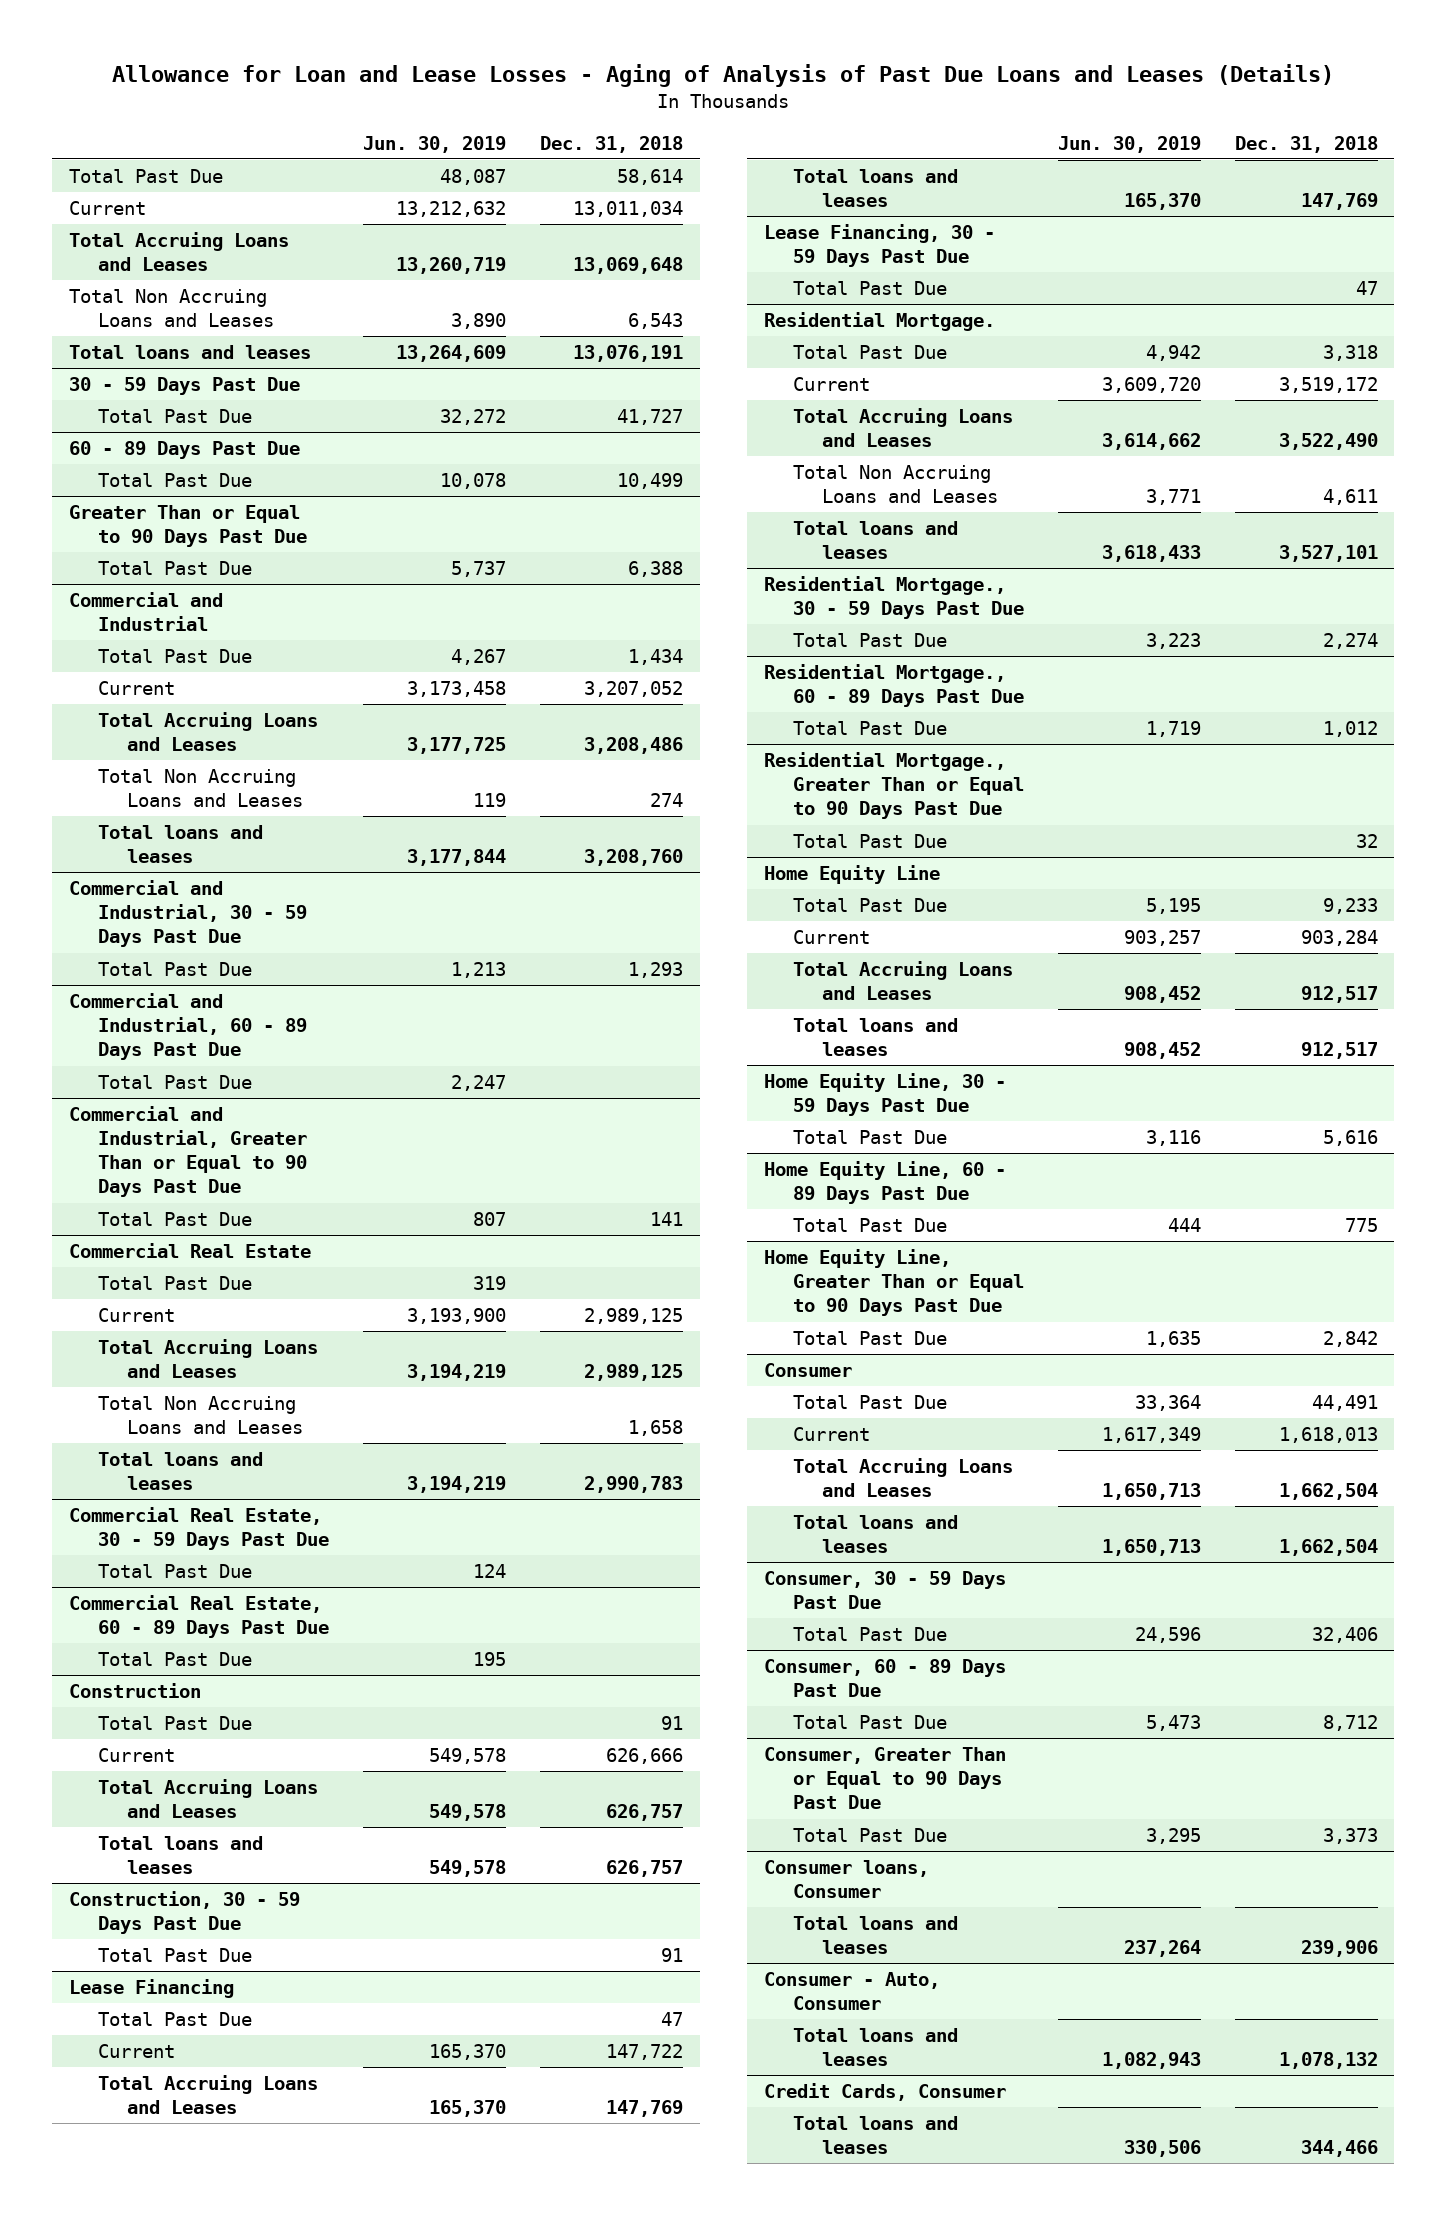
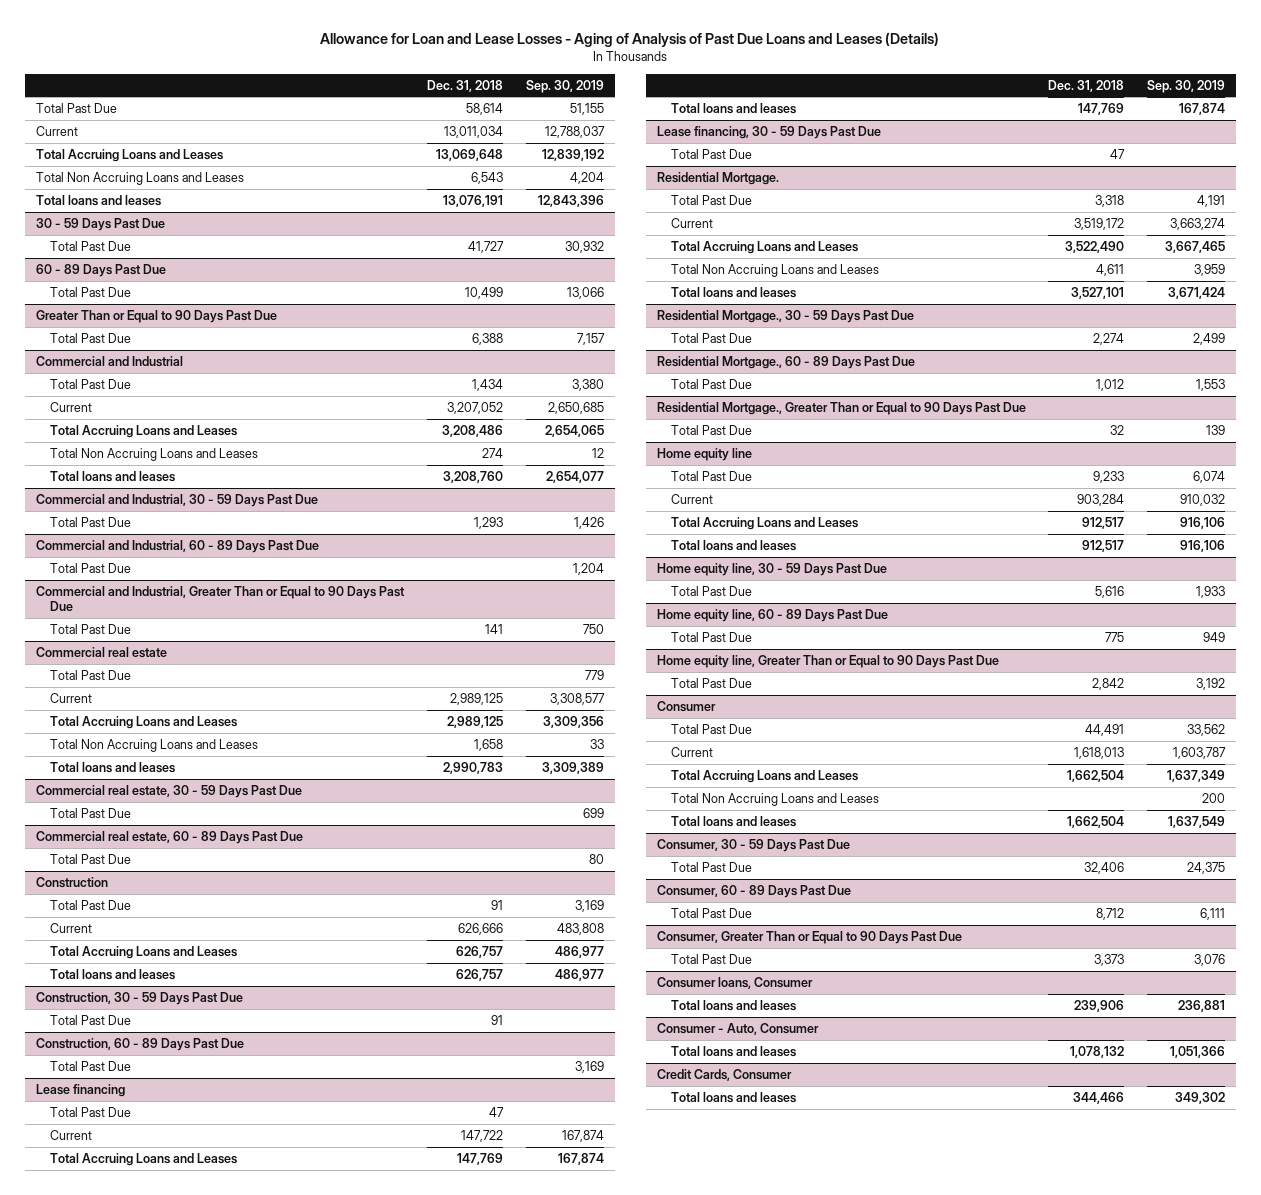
[362,135,506,153] Jun. 30, 2019 -> none
none -> [525,79,604,93] Sep. 30, 2019
[69,1243,312,1259] Commercial Real Estate -> [35,646,167,658] Commercial real estate
[69,1507,330,1551] Commercial Real Estate, 30 - 59 Days Past Due -> [35,784,302,798] Commercial real estate, 30 - 59 Days Past Due
[69,1595,330,1639] Commercial Real Estate, 60 - 89 Days Past Due -> [35,830,303,844] Commercial real estate, 60 - 89 Days Past Due
none -> [35,1037,244,1051] Construction, 60 - 89 Days Past Due
none -> [50,1060,132,1071] Total Past Due
[69,1979,235,1999] Lease Financing -> [35,1083,125,1097] Lease financing
[764,224,996,268] Lease Financing, 30 - 59 Days Past Due -> [657,125,882,139] Lease financing, 30 - 59 Days Past Due
[764,865,941,885] Home Equity Line -> [657,447,753,461] Home equity line
[764,1073,1007,1117] Home Equity Line, 30 - 59 Days Past Due -> [657,562,888,576] Home equity line, 30 - 59 Days Past Due
[764,1161,1007,1205] Home Equity Line, 60 - 89 Days Past Due -> [657,608,889,622] Home equity line, 60 - 89 Days Past Due
[764,1249,1025,1317] Home Equity Line, Greater Than or Equal to 90 Days Past Due -> [657,654,1000,668] Home equity line, Greater Than or Equal to 90 Days Past Due
none -> [671,792,880,806] Total Non Accruing Loans and Leases

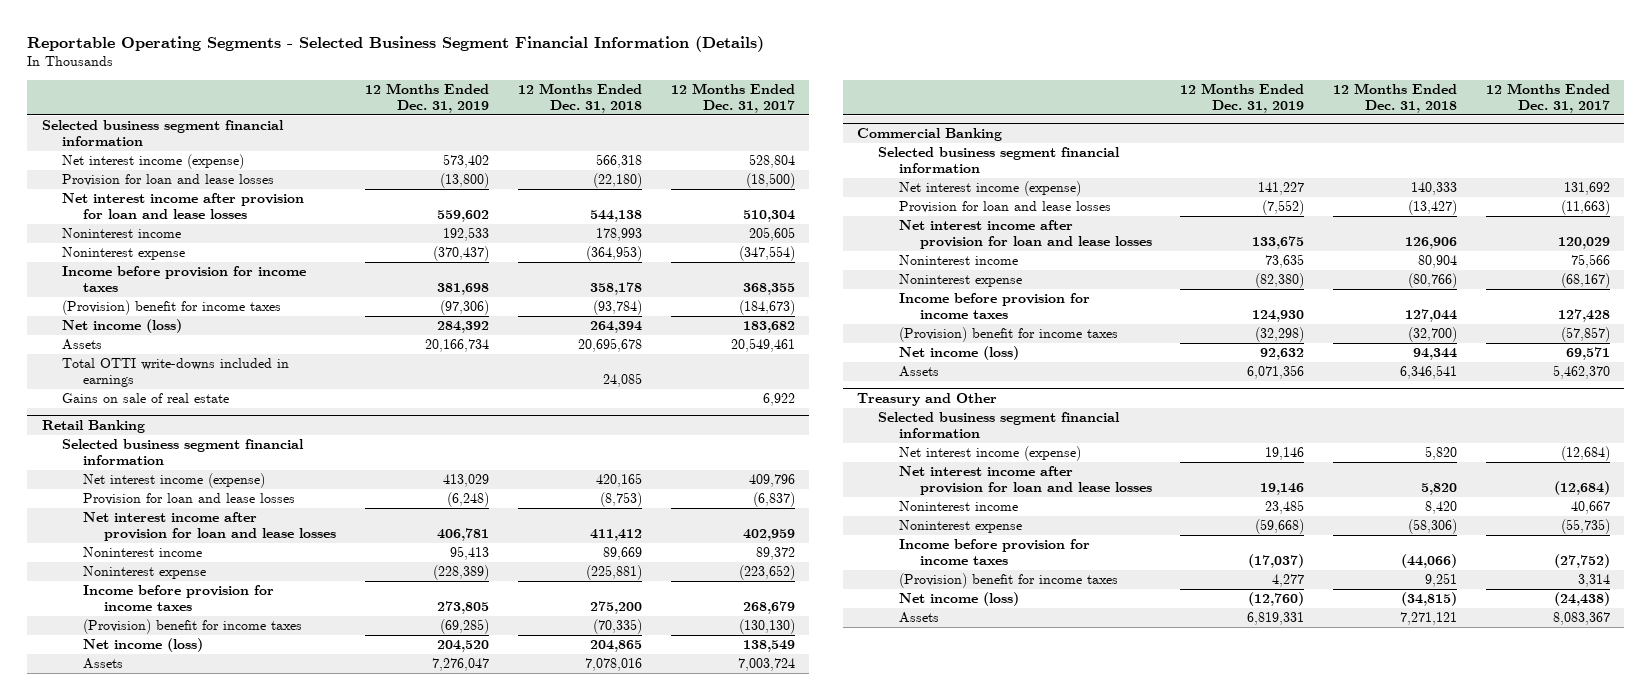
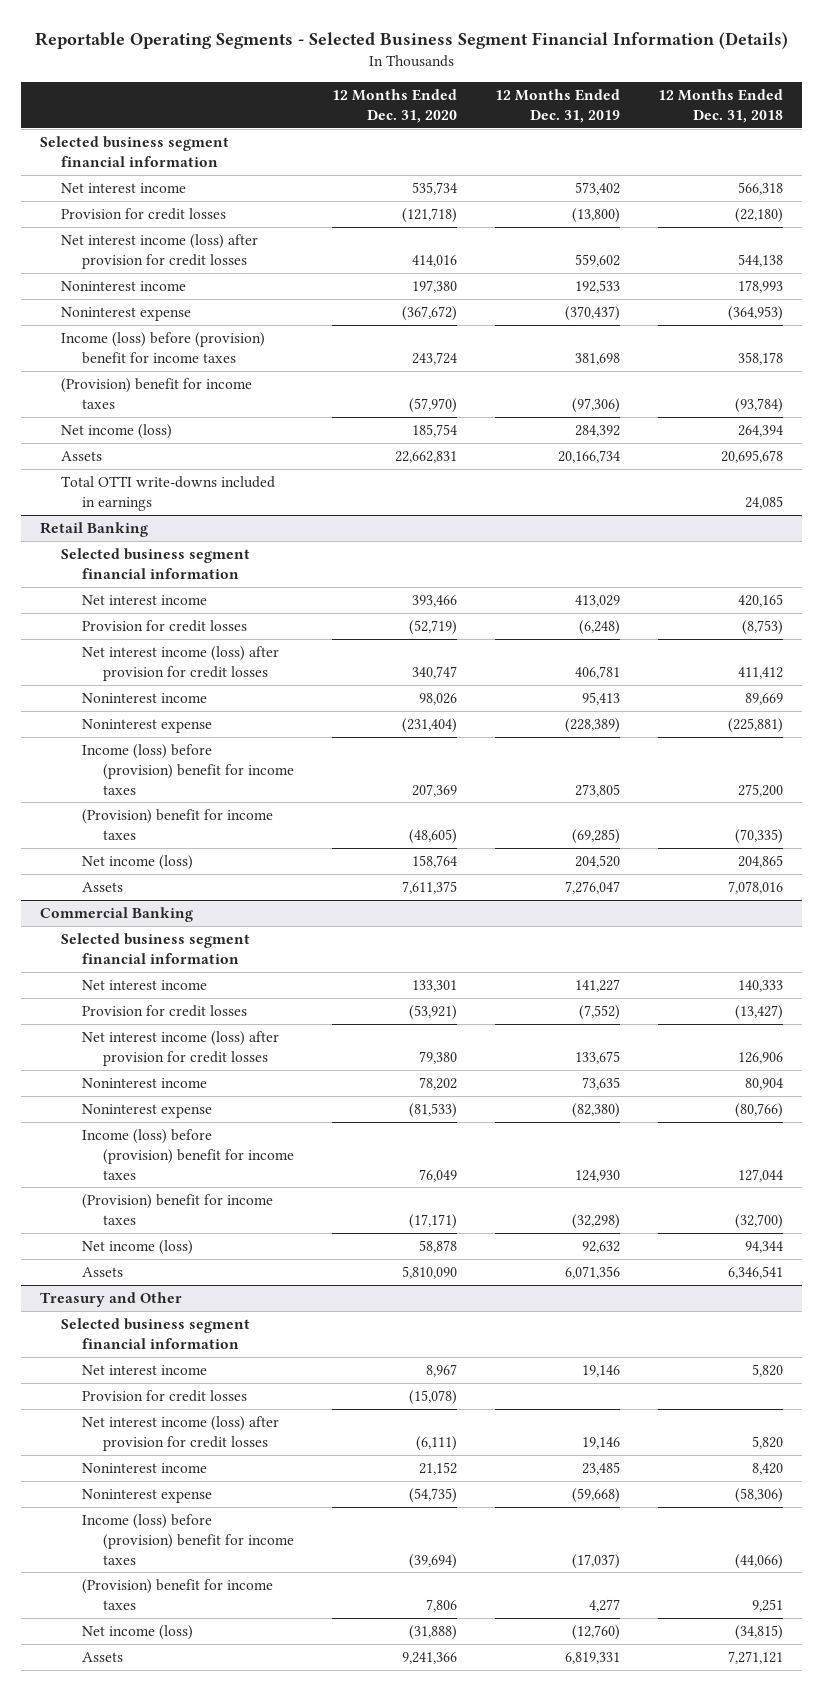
[670,83,795,113] 12 Months Ended Dec. 31, 2017 -> none
none -> [331,88,457,123] 12 Months Ended Dec. 31, 2020
[62,154,245,170] Net interest income (expense) -> [61,182,187,193] Net interest income
[62,174,275,187] Provision for loan and lease losses -> [61,207,227,220] Provision for credit losses
[62,193,305,219] Net interest income after provision for loan and lease losses -> [61,233,259,269] Net interest income (loss) after provision for credit losses
[62,266,307,292] Income before provision for income taxes -> [61,331,266,364] Income (loss) before (provision) benefit for income taxes
[62,393,230,404] Gains on sale of real estate -> none
[83,473,266,489] Net interest income (expense) -> [81,594,207,605] Net interest income
[83,493,296,506] Provision for loan and lease losses -> [81,619,247,632] Provision for credit losses
[83,512,337,541] Net interest income after provision for loan and lease losses -> [81,645,279,681] Net interest income (loss) after provision for credit losses
[83,585,275,611] Income before provision for income taxes -> [81,743,294,795] Income (loss) before (provision) benefit for income taxes
[898,181,1081,197] Net interest income (expense) -> [81,979,207,990] Net interest income
[898,201,1111,214] Provision for loan and lease losses -> [81,1004,247,1017] Provision for credit losses
[898,220,1152,249] Net interest income after provision for loan and lease losses -> [81,1030,279,1066] Net interest income (loss) after provision for credit losses
[898,293,1090,319] Income before provision for income taxes -> [81,1128,294,1180] Income (loss) before (provision) benefit for income taxes
[898,446,1081,462] Net interest income (expense) -> [81,1364,207,1375] Net interest income
none -> [81,1389,247,1402] Provision for credit losses
[898,466,1152,495] Net interest income after provision for loan and lease losses -> [81,1415,279,1451] Net interest income (loss) after provision for credit losses
[898,539,1090,565] Income before provision for income taxes -> [81,1513,294,1565] Income (loss) before (provision) benefit for income taxes

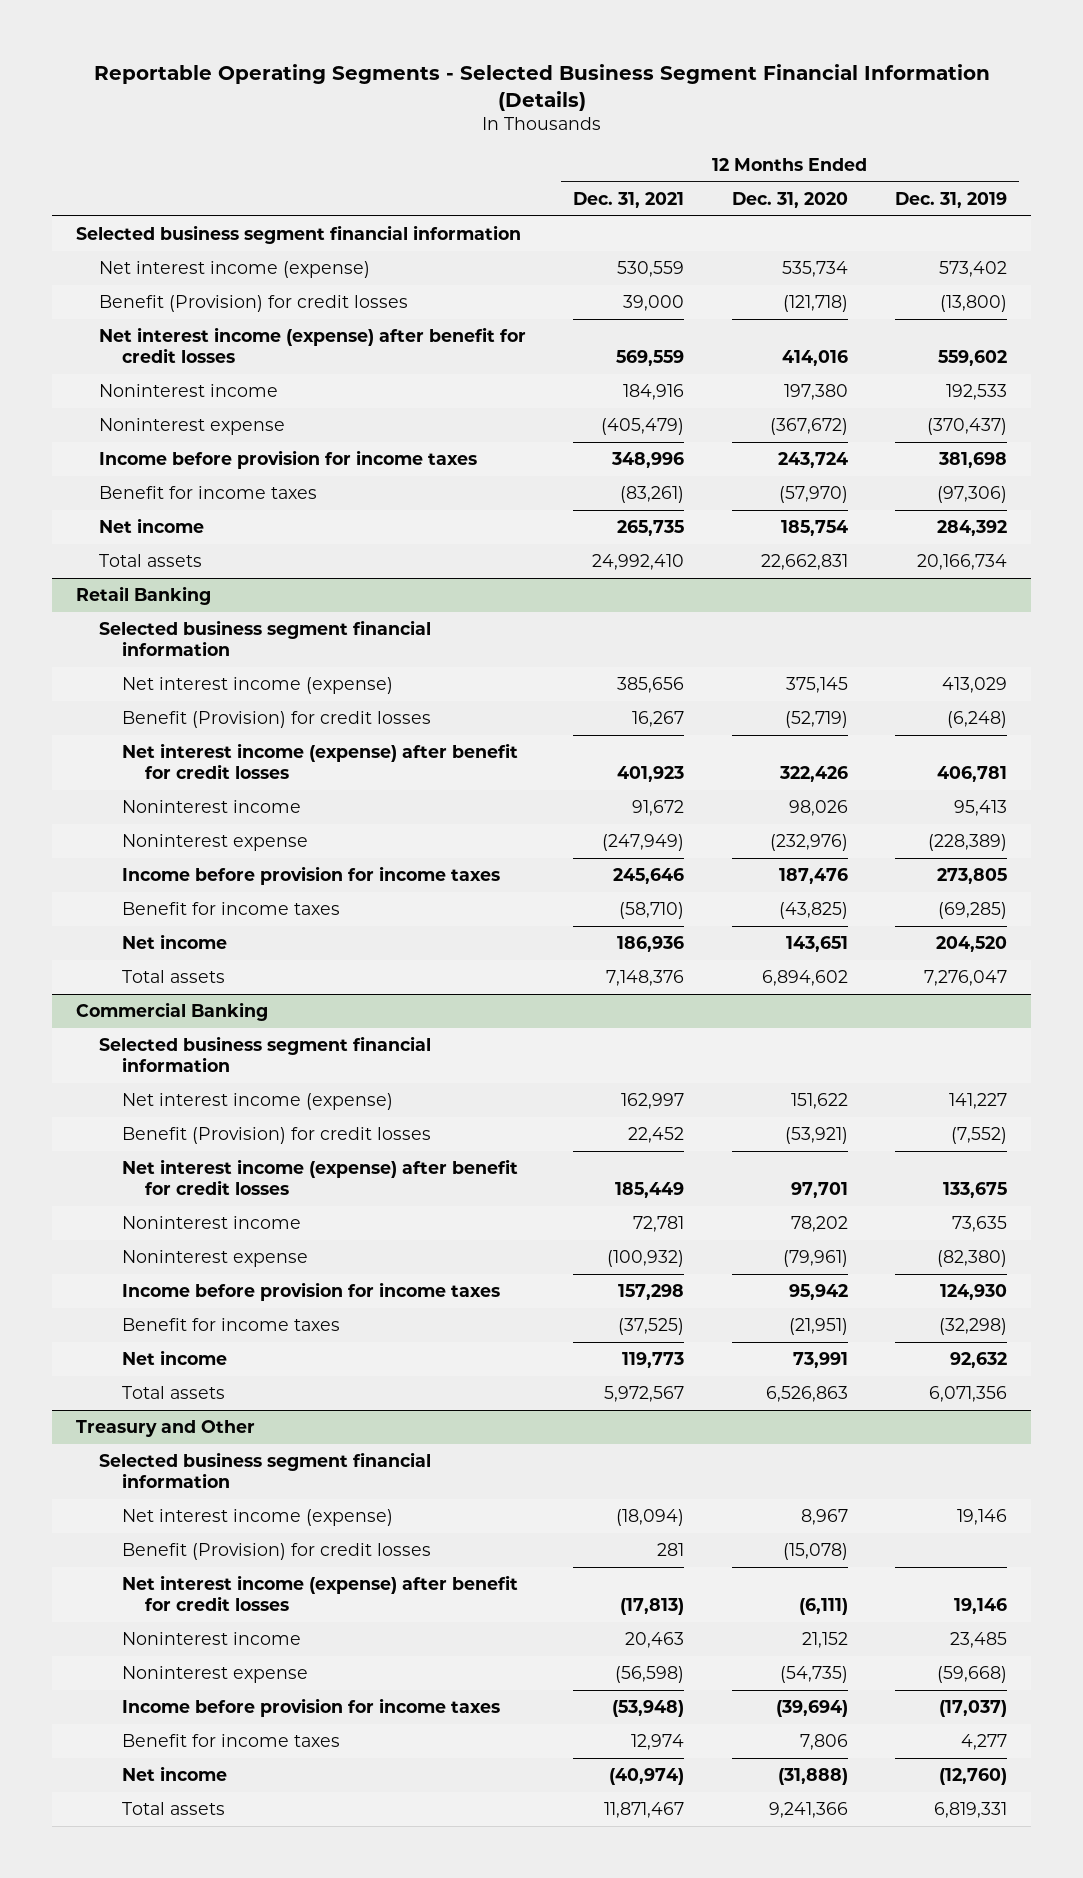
[657,88,783,123] 12 Months Ended Dec. 31, 2018 -> none
none -> [573,192,685,209] Dec. 31, 2021
[61,182,187,193] Net interest income -> [98,261,370,279] Net interest income (expense)
[61,207,227,220] Provision for credit losses -> [98,295,408,313] Benefit (Provision) for credit losses
[61,233,259,269] Net interest income (loss) after provision for credit losses -> [98,327,526,364] Net interest income (expense) after benefit for credit losses
[61,475,276,511] Total OTTI write-downs included in earnings -> none
[61,331,266,364] Income (loss) before (provision) benefit for income taxes -> [98,450,477,470] Income before provision for income taxes
[61,377,253,409] (Provision) benefit for income taxes -> [98,486,317,500] Benefit for income taxes
[61,423,173,439] Net income (loss) -> [98,518,204,534] Net income
[61,450,103,461] Assets -> [98,554,202,568] Total assets
[81,594,207,605] Net interest income -> [121,677,393,695] Net interest income (expense)
[411,594,457,607] 393,466 -> [785,677,848,694] 375,145
[81,619,247,632] Provision for credit losses -> [121,711,431,729] Benefit (Provision) for credit losses
[81,645,279,681] Net interest income (loss) after provision for credit losses -> [121,743,518,780] Net interest income (expense) after benefit for credit losses
[411,665,457,679] 340,747 -> [778,766,848,783] 322,426
[401,717,457,733] (231,404) -> [769,834,848,852] (232,976)
[81,743,294,795] Income (loss) before (provision) benefit for income taxes -> [121,866,500,886] Income before provision for income taxes
[411,783,457,797] 207,369 -> [778,868,848,885] 187,476
[81,808,273,840] (Provision) benefit for income taxes -> [121,902,340,916] Benefit for income taxes
[408,828,457,844] (48,605) -> [778,902,848,920] (43,825)
[81,854,193,870] Net income (loss) -> [121,934,227,950] Net income
[411,854,457,868] 158,764 -> [785,936,848,953] 143,651
[81,881,123,892] Assets -> [121,970,225,984] Total assets
[401,880,457,894] 7,611,375 -> [761,970,848,987] 6,894,602
[81,979,207,990] Net interest income -> [121,1093,393,1111] Net interest income (expense)
[411,979,457,992] 133,301 -> [790,1093,848,1110] 151,622
[81,1004,247,1017] Provision for credit losses -> [121,1127,431,1145] Benefit (Provision) for credit losses
[81,1030,279,1066] Net interest income (loss) after provision for credit losses -> [121,1159,518,1196] Net interest income (expense) after benefit for credit losses
[418,1050,457,1064] 79,380 -> [790,1182,848,1199] 97,701
[408,1102,457,1118] (81,533) -> [782,1250,848,1268] (79,961)
[81,1128,294,1180] Income (loss) before (provision) benefit for income taxes -> [121,1282,500,1302] Income before provision for income taxes
[418,1168,457,1182] 76,049 -> [788,1284,848,1301] 95,942
[81,1193,273,1225] (Provision) benefit for income taxes -> [121,1318,340,1332] Benefit for income taxes
[408,1213,457,1229] (17,171) -> [788,1318,848,1336] (21,951)
[81,1239,193,1255] Net income (loss) -> [121,1350,227,1366] Net income
[418,1239,457,1253] 58,878 -> [792,1352,848,1369] 73,991
[81,1266,123,1277] Assets -> [121,1386,225,1400] Total assets
[401,1265,457,1279] 5,810,090 -> [765,1386,848,1403] 6,526,863
[81,1364,207,1375] Net interest income -> [121,1509,393,1527] Net interest income (expense)
[81,1389,247,1402] Provision for credit losses -> [121,1543,431,1561] Benefit (Provision) for credit losses
[81,1415,279,1451] Net interest income (loss) after provision for credit losses -> [121,1575,518,1612] Net interest income (expense) after benefit for credit losses
[81,1513,294,1565] Income (loss) before (provision) benefit for income taxes -> [121,1698,500,1718] Income before provision for income taxes
[81,1578,273,1610] (Provision) benefit for income taxes -> [121,1734,340,1748] Benefit for income taxes
[81,1624,193,1640] Net income (loss) -> [121,1766,227,1782] Net income
[81,1651,123,1662] Assets -> [121,1802,225,1816] Total assets

